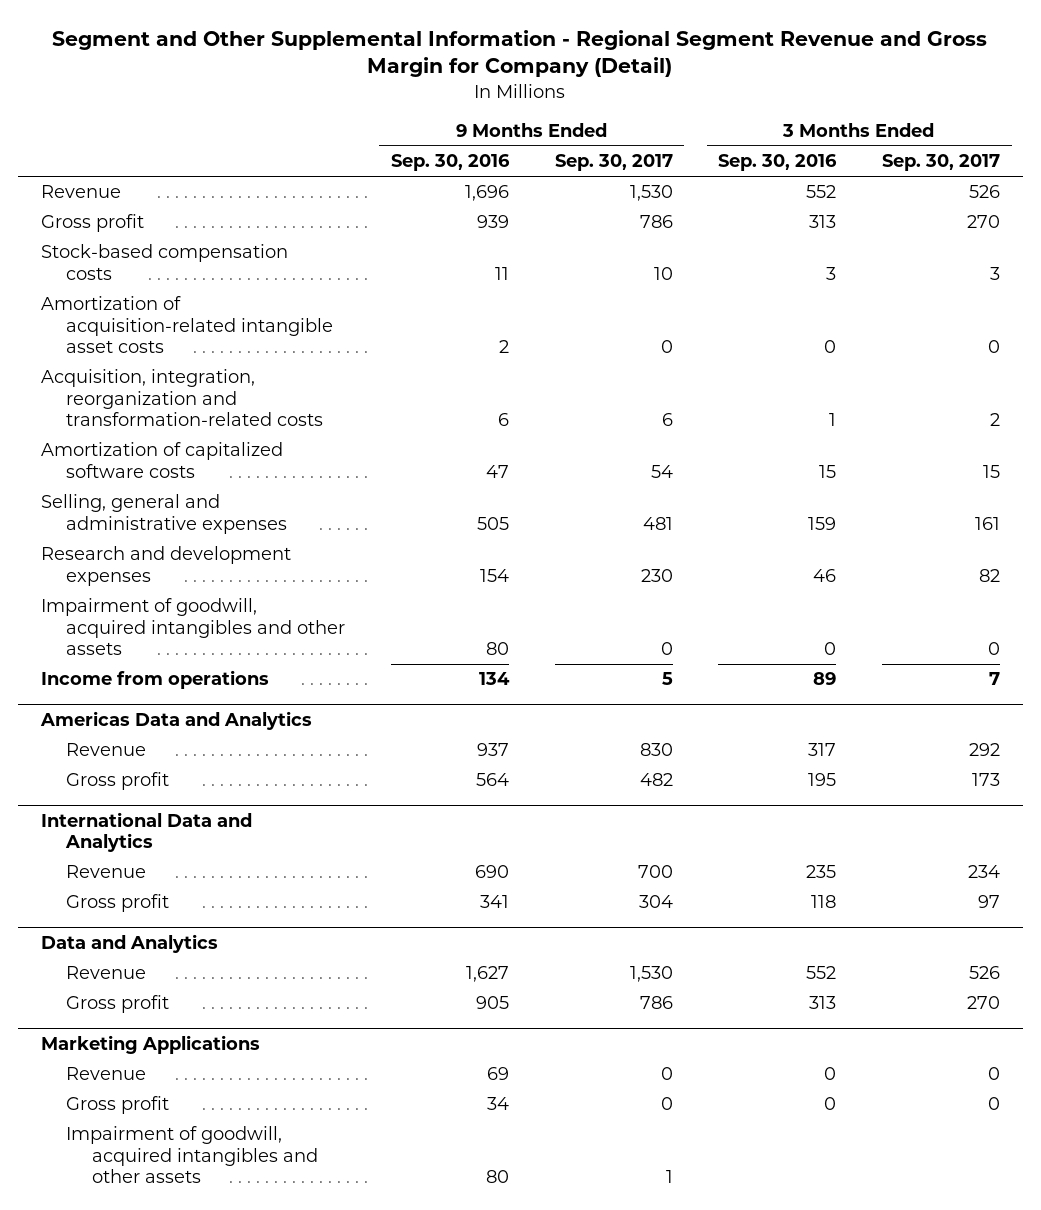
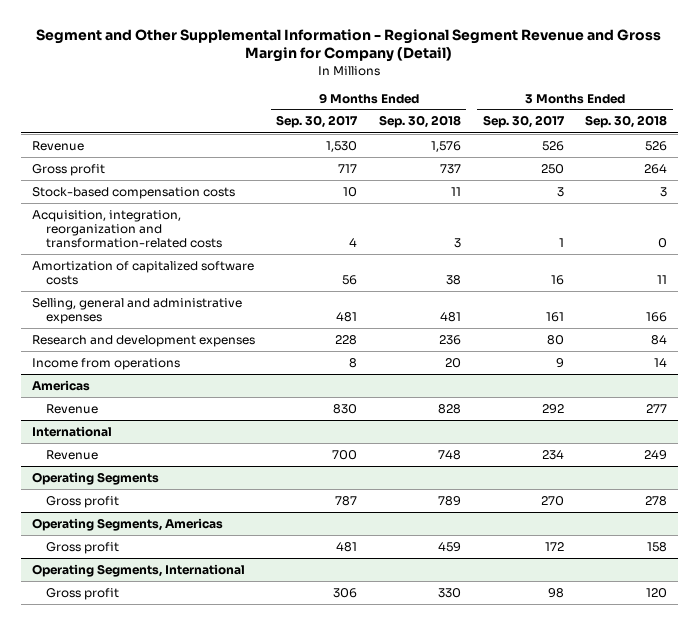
[390,154,510,172] Sep. 30, 2016 -> none
[718,154,838,172] Sep. 30, 2016 -> none
none -> [378,115,461,129] Sep. 30, 2018
none -> [585,115,668,129] Sep. 30, 2018
[639,215,673,229] 786 -> [338,163,358,173] 717
[967,215,1001,229] 270 -> [540,163,564,174] 250
[40,296,334,353] Amortization of acquisition-related intangible asset costs -> none
[661,412,673,426] 6 -> [349,238,358,248] 4
[990,412,1001,426] 2 -> [558,238,564,248] 1
[650,464,673,478] 54 -> [342,275,358,286] 56
[983,464,1001,478] 15 -> [550,275,564,286] 16
[40,598,346,655] Impairment of goodwill, acquired intangibles and other assets -> none
[640,568,673,582] 230 -> [335,334,358,345] 228
[979,568,1001,582] 82 -> [546,334,564,345] 80
[661,672,673,686] 5 -> [349,357,358,368] 8
[989,672,1001,686] 7 -> [555,357,564,368] 9
[39,711,312,731] Americas Data and Analytics -> [31,379,90,391] Americas
[66,772,170,791] Gross profit -> none
[40,812,252,853] International Data and Analytics -> [31,425,112,437] International
[40,934,218,954] Data and Analytics -> none
[66,966,147,980] Revenue -> none
[40,1035,260,1055] Marketing Applications -> none
[66,1067,147,1081] Revenue -> none
[66,1126,318,1183] Impairment of goodwill, acquired intangibles and other assets -> none
none -> [31,471,159,485] Operating Segments
[638,895,673,909] 304 -> [335,495,358,506] 787
[978,895,1001,909] 97 -> [540,495,564,506] 270
none -> [31,517,223,531] Operating Segments, Americas
[639,996,673,1010] 786 -> [336,541,358,552] 481
[967,996,1001,1010] 270 -> [544,541,564,551] 172
none -> [31,563,245,577] Operating Segments, International
[660,1097,673,1111] 0 -> [333,587,358,598] 306
[988,1097,1001,1111] 0 -> [547,587,564,598] 98

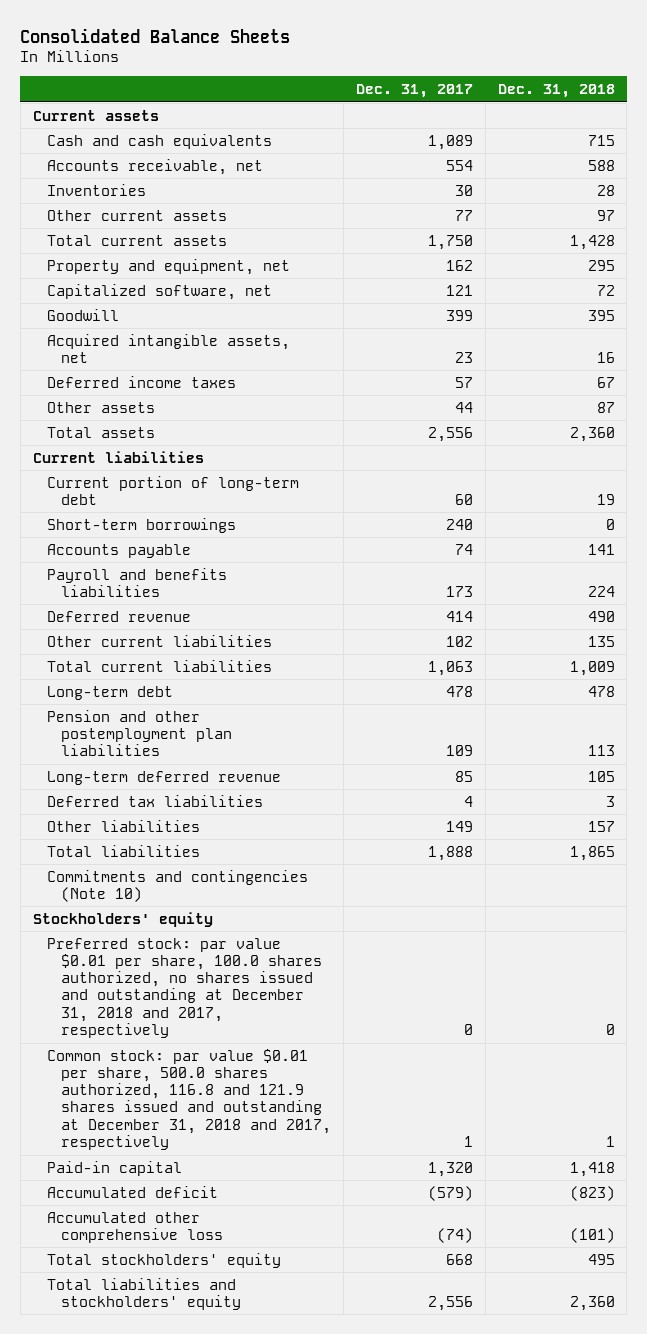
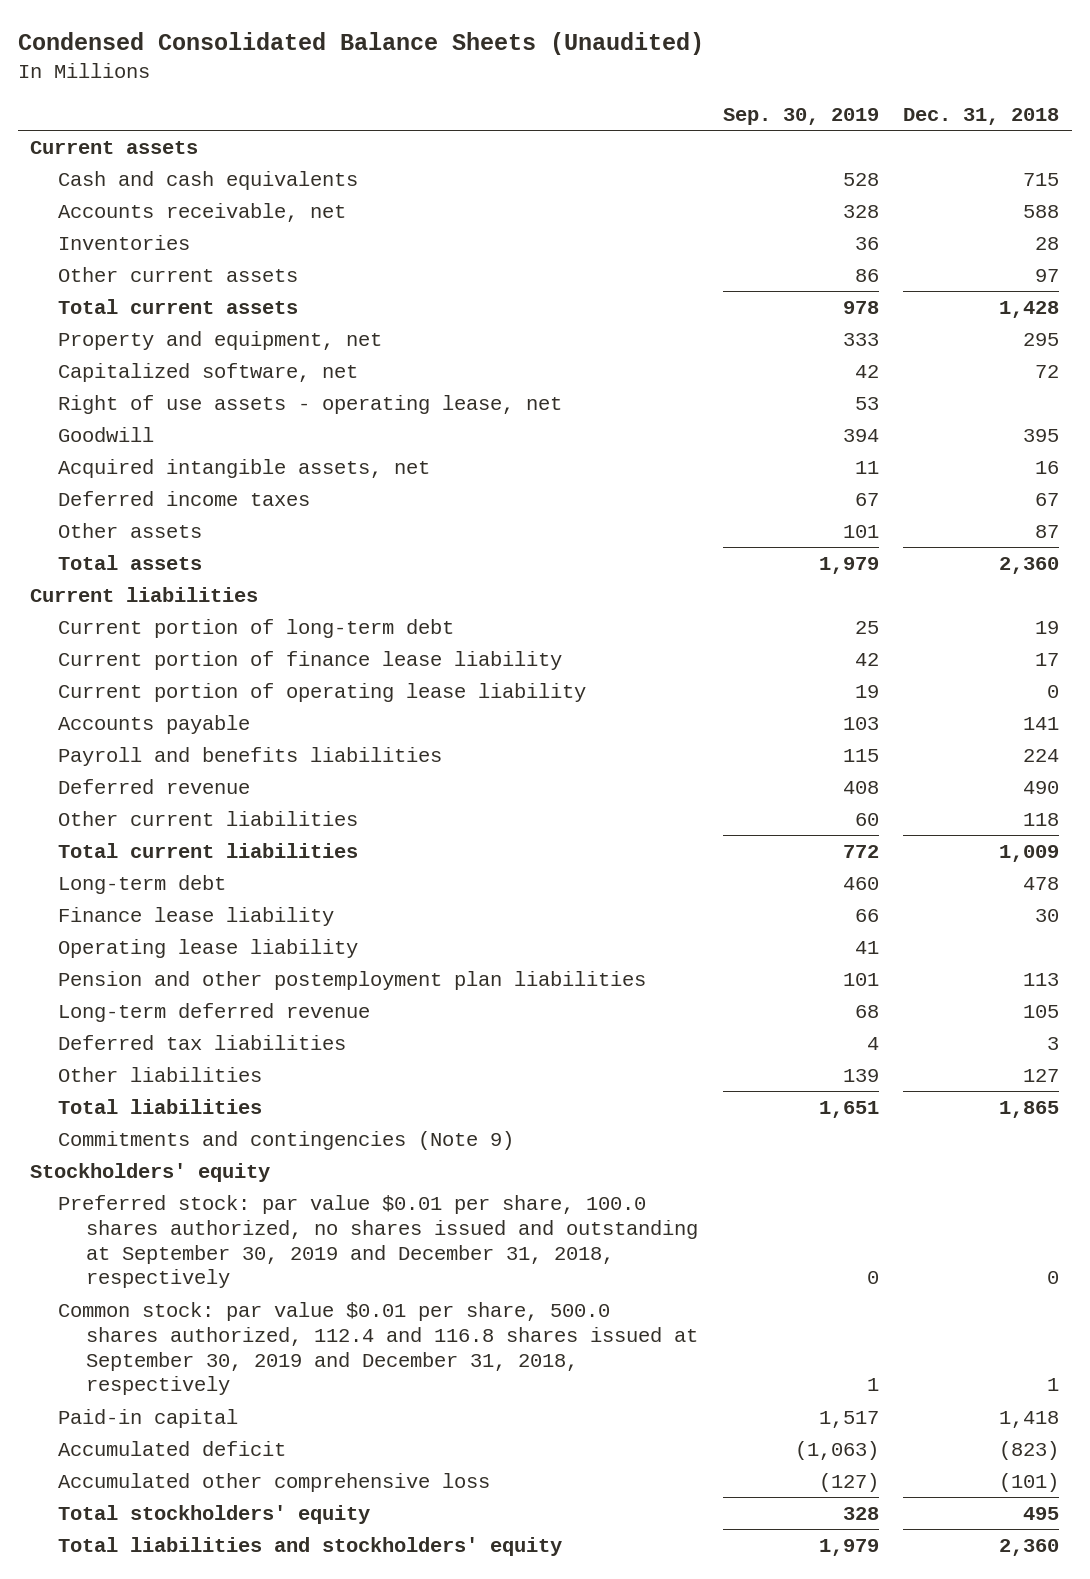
[20,27,291,43] Consolidated Balance Sheets -> [17,31,704,55] Condensed Consolidated Balance Sheets (Unaudited)
[355,83,473,98] Dec. 31, 2017 -> none
none -> [722,108,879,126] Sep. 30, 2019
none -> [58,394,563,414] Right of use assets - operating lease, net
[47,517,237,533] Short-term borrowings -> none
none -> [58,650,563,670] Current portion of finance lease liability
none -> [58,682,587,702] Current portion of operating lease liability
[587,635,615,647] 135 -> [1023,812,1060,826] 118
none -> [58,906,335,926] Finance lease liability
none -> [58,938,359,958] Operating lease liability
[587,820,615,832] 157 -> [1023,1068,1060,1082] 127
[47,869,309,902] Commitments and contingencies (Note 10) -> [58,1130,515,1150] Commitments and contingencies (Note 9)
[47,937,323,1039] Preferred stock: par value $0.01 per share, 100.0 shares authorized, no shares issued and outstanding at December 31, 2018 and 2017, respectively -> [58,1194,698,1289] Preferred stock: par value $0.01 per share, 100.0 shares authorized, no shares issued and outstanding at September 30, 2019 and December 31, 2018, respectively
[47,1048,332,1151] Common stock: par value $0.01 per share, 500.0 shares authorized, 116.8 and 121.9 shares issued and outstanding at December 31, 2018 and 2017, respectively -> [58,1301,698,1396] Common stock: par value $0.01 per share, 500.0 shares authorized, 112.4 and 116.8 shares issued at September 30, 2019 and December 31, 2018, respectively

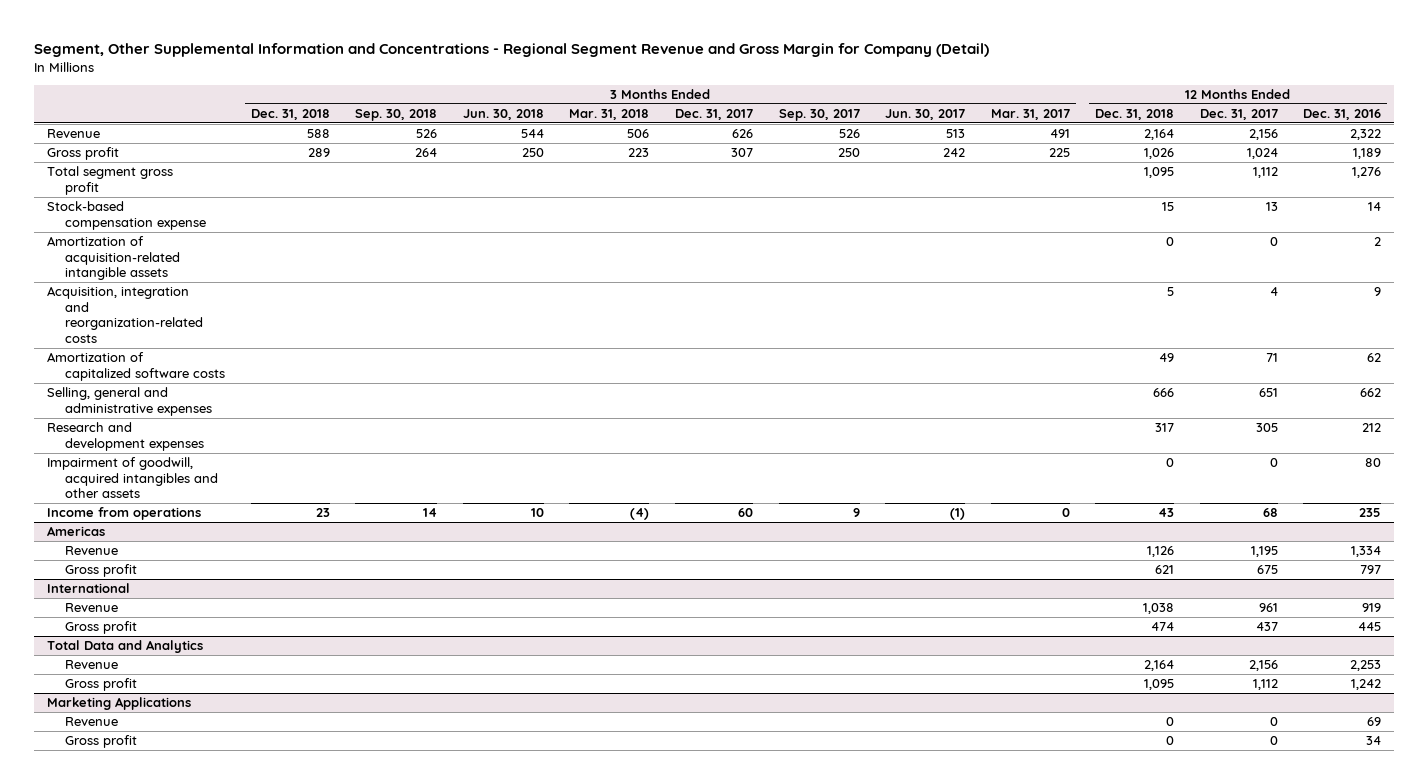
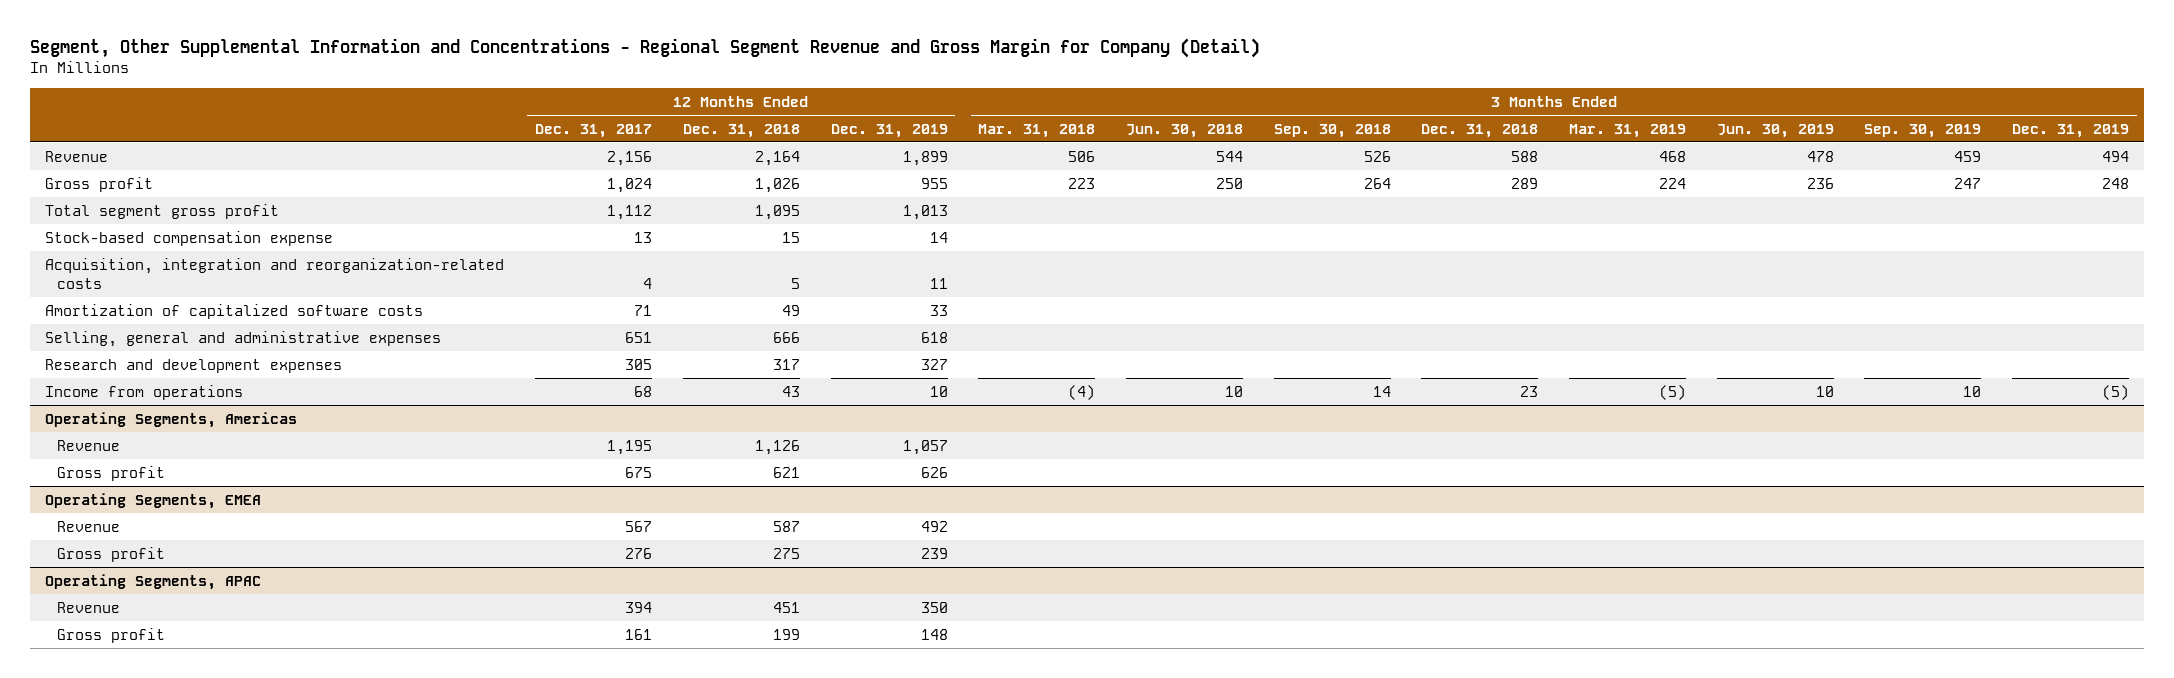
[674,109,753,121] Dec. 31, 2017 -> none
[778,109,860,122] Sep. 30, 2017 -> none
[885,109,966,121] Jun. 30, 2017 -> none
[990,109,1070,121] Mar. 31, 2017 -> none
[1303,109,1382,121] Dec. 31, 2016 -> none
none -> [830,123,948,138] Dec. 31, 2019
none -> [1568,123,1686,138] Mar. 31, 2019
none -> [1716,123,1834,138] Jun. 30, 2019
none -> [1864,123,1982,138] Sep. 30, 2019
none -> [2012,123,2130,138] Dec. 31, 2019
[47,236,181,281] Amortization of acquisition-related intangible assets -> none
[47,457,219,499] Impairment of goodwill, acquired intangibles and other assets -> none
[47,526,106,537] Americas -> none
none -> [45,411,298,428] Operating Segments, Americas
[47,583,131,594] International -> none
[47,640,204,654] Total Data and Analytics -> none
[47,697,192,711] Marketing Applications -> none
[65,717,119,727] Revenue -> none
[65,735,138,749] Gross profit -> none
none -> [45,492,262,509] Operating Segments, EMEA
[1143,603,1175,615] 1,038 -> [772,520,800,532] 587
[1258,603,1278,613] 961 -> [625,520,653,532] 567
[1151,622,1175,632] 474 -> [772,547,800,559] 275
[1255,622,1278,632] 437 -> [625,547,653,559] 276
none -> [45,573,262,590] Operating Segments, APAC
[1144,660,1175,672] 2,164 -> [772,601,800,613] 451
[1248,660,1278,672] 2,156 -> [625,601,653,613] 394
[1144,679,1175,691] 1,095 -> [772,628,800,640] 199
[1252,679,1278,691] 1,112 -> [625,628,653,640] 161

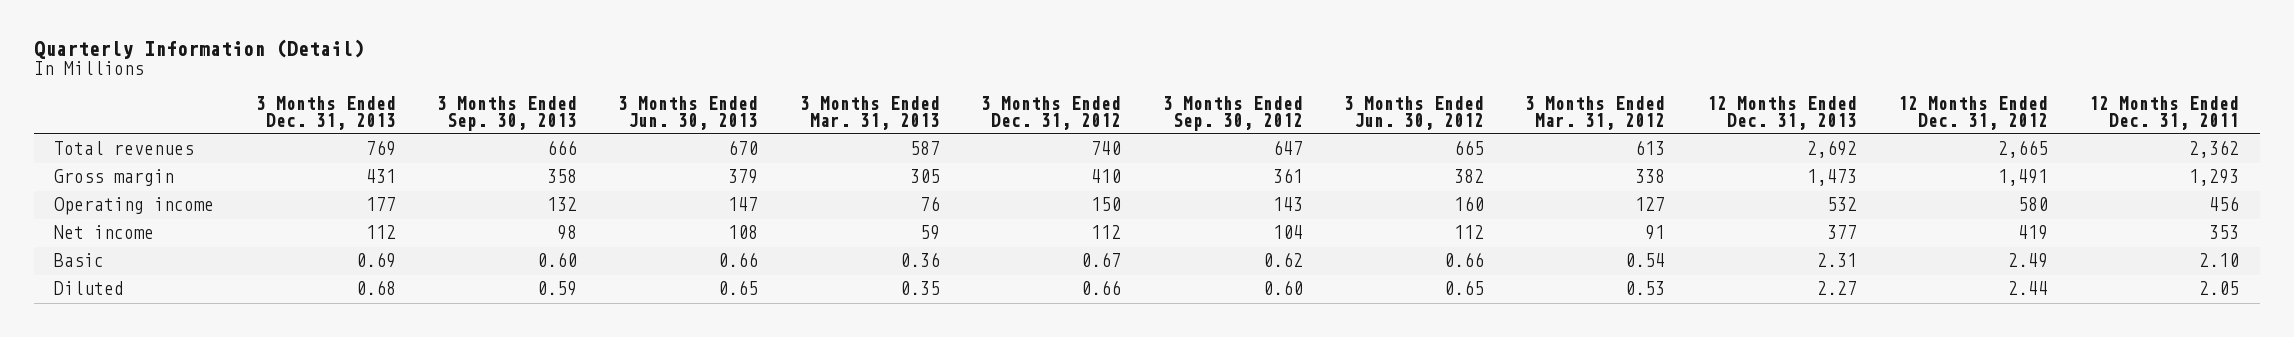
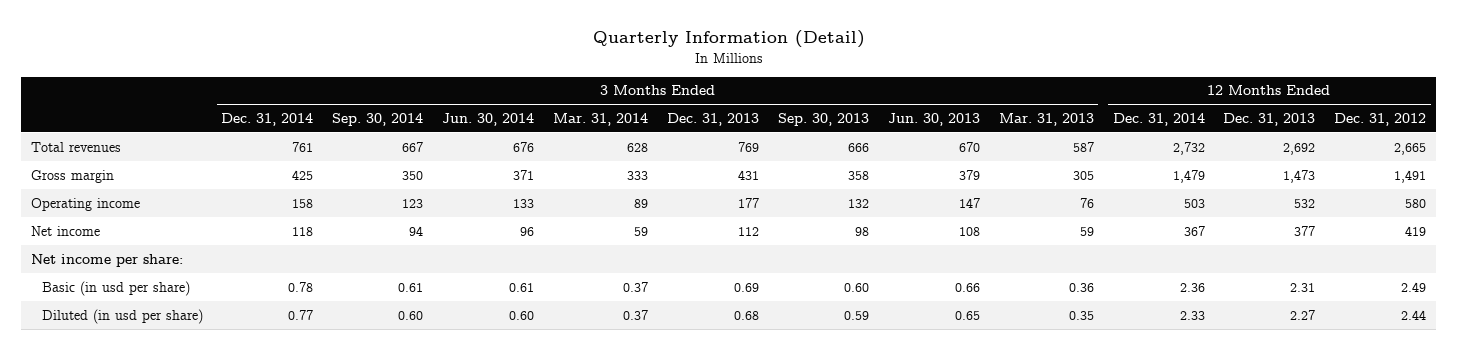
[981,95,1122,130] 3 Months Ended Dec. 31, 2012 -> none
[1162,95,1303,131] 3 Months Ended Sep. 30, 2012 -> none
[1343,95,1484,130] 3 Months Ended Jun. 30, 2012 -> none
[1525,95,1666,130] 3 Months Ended Mar. 31, 2012 -> none
[2089,95,2240,130] 12 Months Ended Dec. 31, 2011 -> none
none -> [221,112,314,126] Dec. 31, 2014
none -> [332,112,424,126] Sep. 30, 2014
none -> [442,112,535,126] Jun. 30, 2014
none -> [553,112,649,126] Mar. 31, 2014
none -> [1112,112,1205,126] Dec. 31, 2014
none -> [30,253,183,267] Net income per share:
[54,253,105,268] Basic -> [41,280,190,296] Basic (in usd per share)
[54,281,125,296] Diluted -> [41,308,203,324] Diluted (in usd per share)

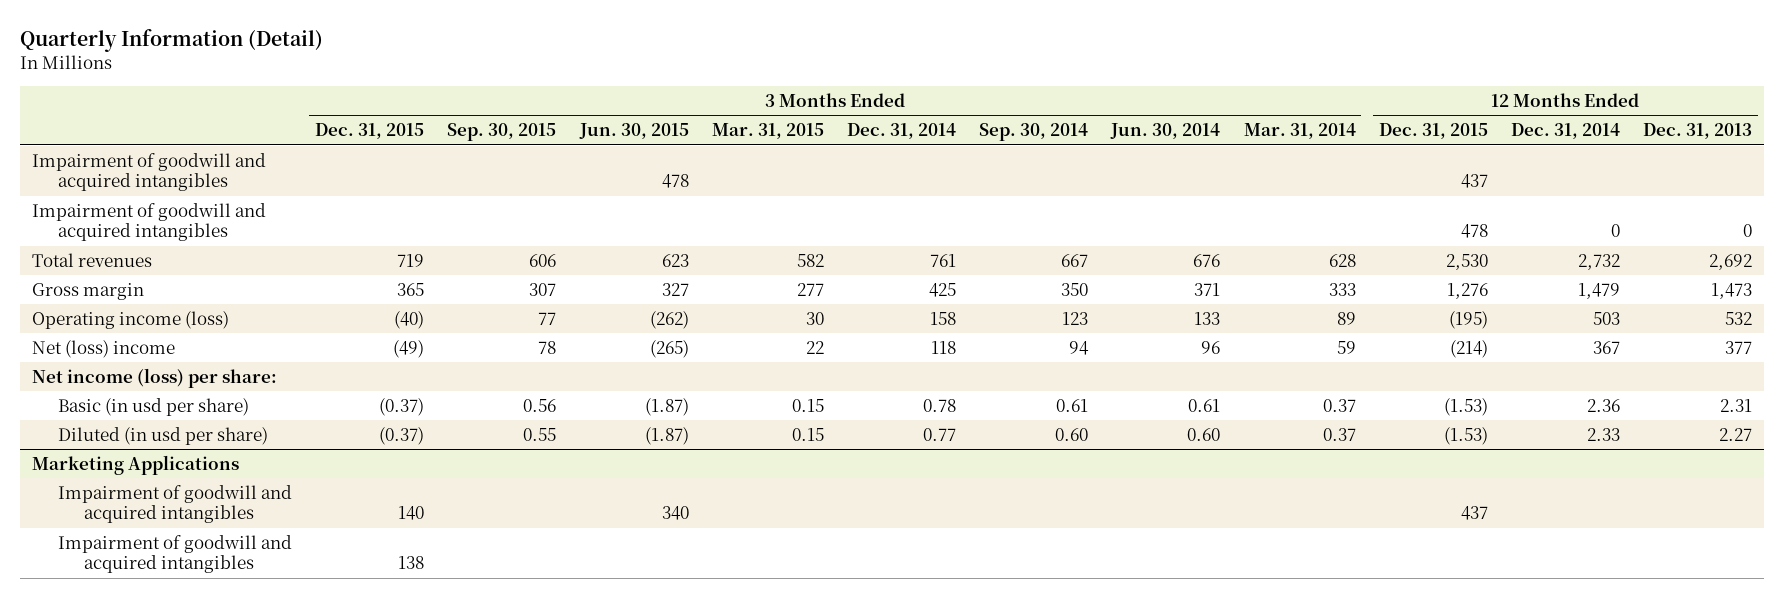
[666,112,759,126] Dec. 31, 2013 -> none
[777,112,869,126] Sep. 30, 2013 -> none
[887,112,980,126] Jun. 30, 2013 -> none
[998,112,1094,126] Mar. 31, 2013 -> none
[1334,112,1427,126] Dec. 31, 2012 -> none
none -> [315,123,425,140] Dec. 31, 2015
none -> [447,123,557,142] Sep. 30, 2015
none -> [578,123,689,140] Jun. 30, 2015
none -> [711,123,824,140] Mar. 31, 2015
none -> [1378,123,1488,140] Dec. 31, 2015
none -> [31,152,266,192] Impairment of goodwill and acquired intangibles
none -> [31,202,266,242] Impairment of goodwill and acquired intangibles
[30,197,140,211] Operating income -> [31,310,229,329] Operating income (loss)
[30,225,100,236] Net income -> [31,339,175,358] Net (loss) income
[30,253,183,267] Net income per share: -> [31,367,277,388] Net income (loss) per share:
none -> [31,454,239,475] Marketing Applications
none -> [57,484,292,524] Impairment of goodwill and acquired intangibles
none -> [57,534,292,574] Impairment of goodwill and acquired intangibles

